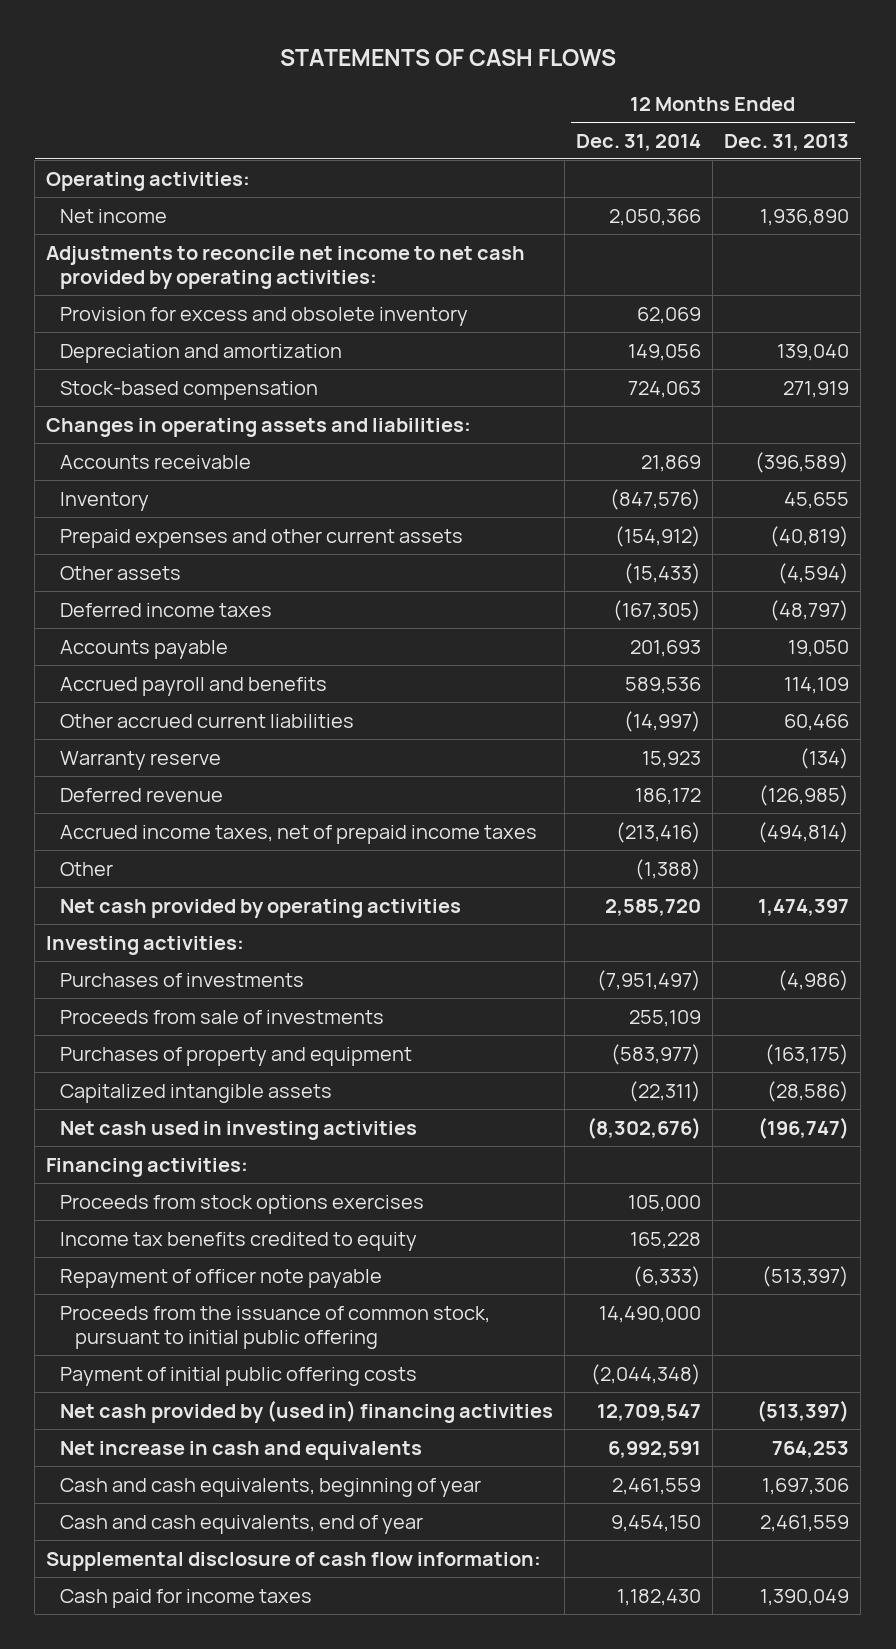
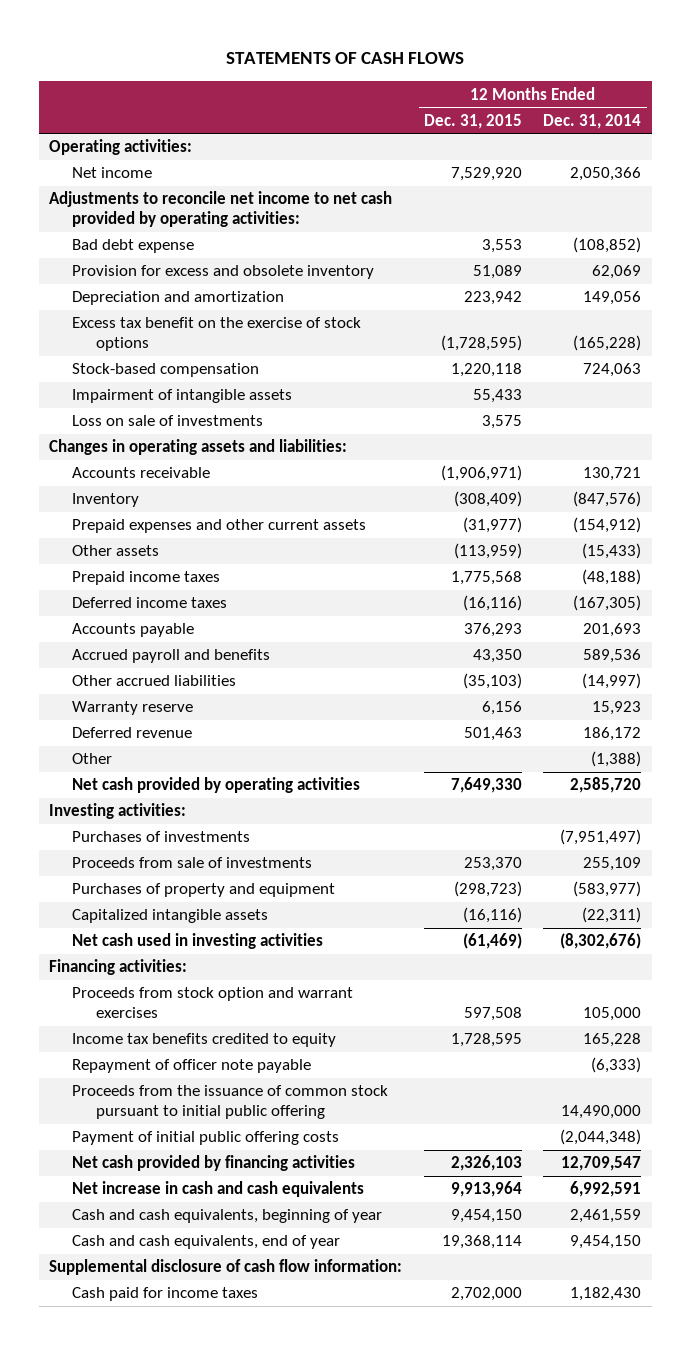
[724,133,850,151] Dec. 31, 2013 -> none
none -> [423,113,522,129] Dec. 31, 2015
none -> [72,239,195,254] Bad debt expense
none -> [72,317,362,352] Excess tax benefit on the exercise of stock options
none -> [72,389,293,404] Impairment of intangible assets
none -> [72,415,264,427] Loss on sale of investments
[641,454,702,472] 21,869 -> [583,467,642,482] 130,721
none -> [72,571,221,586] Prepaid income taxes
[60,713,355,728] Other accrued current liabilities -> [72,675,237,687] Other accrued liabilities
[60,824,538,844] Accrued income taxes, net of prepaid income taxes -> none
[60,1194,425,1214] Proceeds from stock options exercises -> [72,987,354,1019] Proceeds from stock option and warrant exercises
[60,1305,491,1349] Proceeds from the issuance of common stock, pursuant to initial public offering -> [72,1085,389,1120] Proceeds from the issuance of common stock pursuant to initial public offering
[60,1399,554,1423] Net cash provided by (used in) financing activities -> [72,1155,356,1172] Net cash provided by financing activities
[60,1440,423,1460] Net increase in cash and equivalents -> [72,1181,365,1198] Net increase in cash and cash equivalents

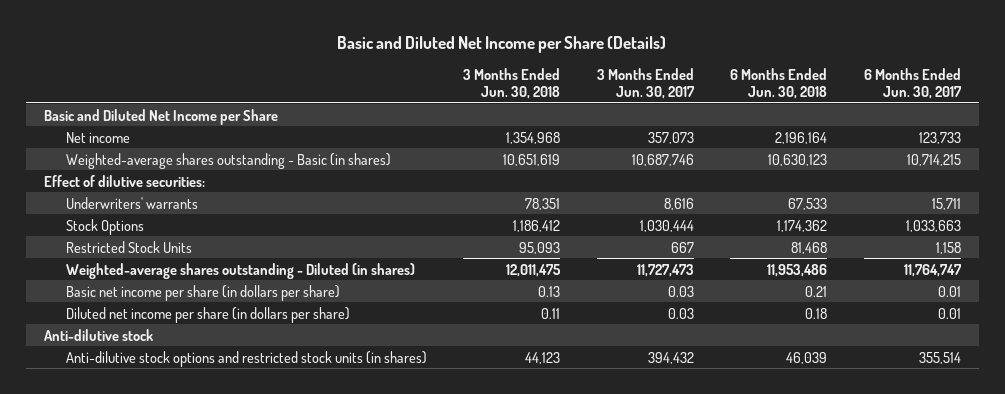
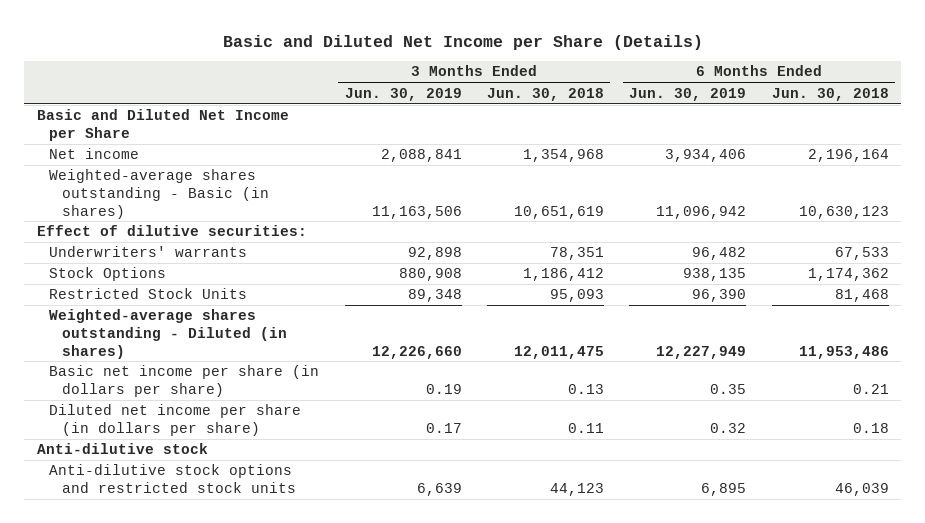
[596,67,695,99] 3 Months Ended Jun. 30, 2017 -> none
[863,67,962,99] 6 Months Ended Jun. 30, 2017 -> none
none -> [344,87,462,101] Jun. 30, 2019
none -> [629,87,747,101] Jun. 30, 2019
[65,350,427,367] Anti-dilutive stock options and restricted stock units (in shares) -> [49,464,296,493] Anti-dilutive stock options and restricted stock units

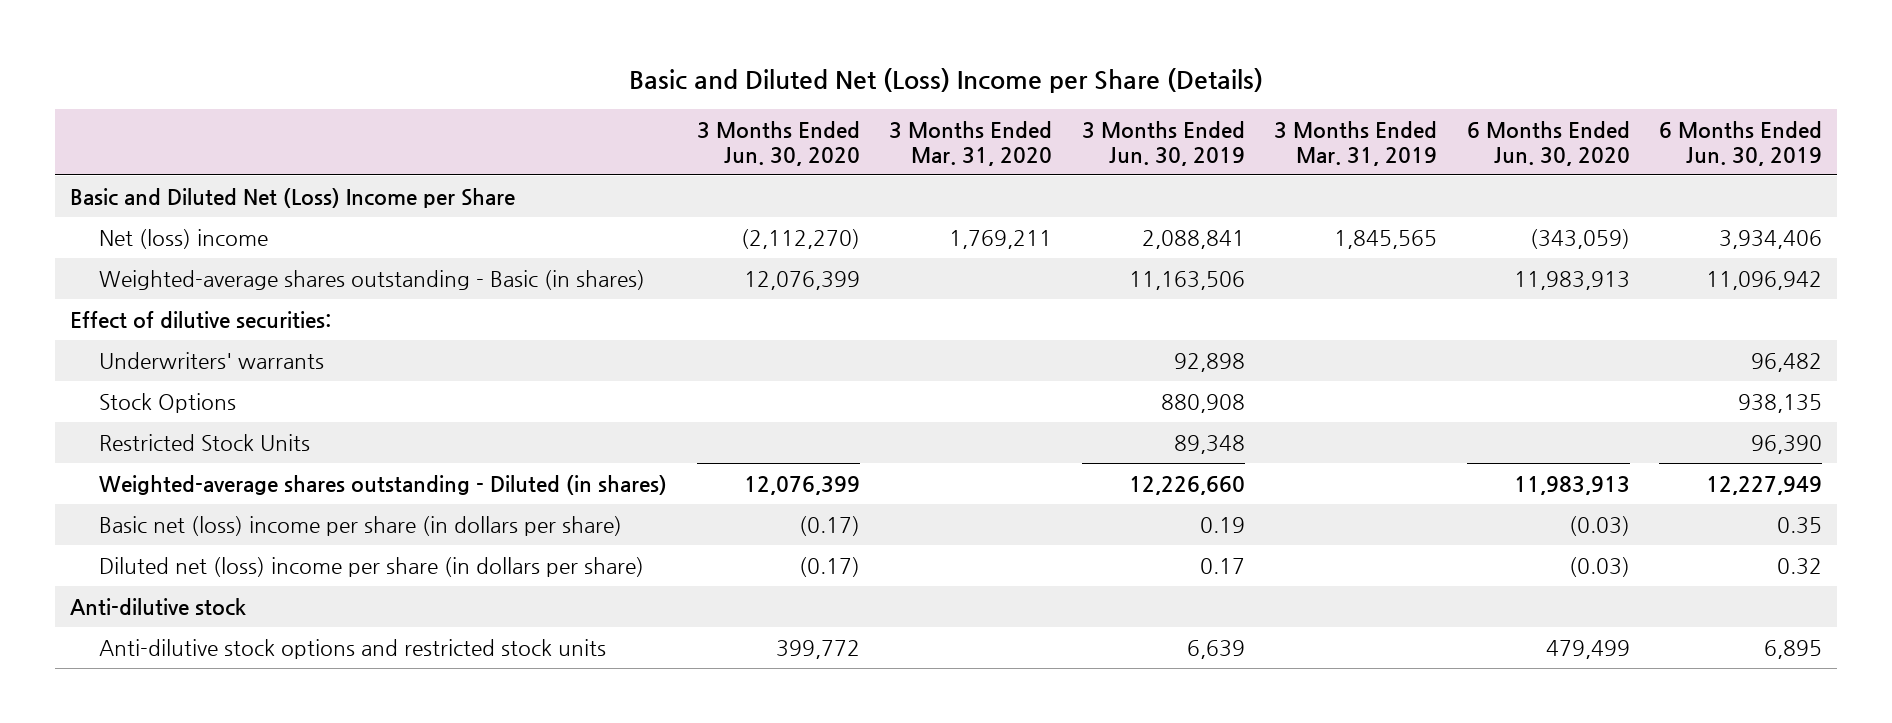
[222,34,703,50] Basic and Diluted Net Income per Share (Details) -> [628,67,1263,93] Basic and Diluted Net (Loss) Income per Share (Details)
[486,87,604,101] Jun. 30, 2018 -> none
[771,87,889,101] Jun. 30, 2018 -> none
none -> [696,120,860,167] 3 Months Ended Jun. 30, 2020
none -> [889,120,1053,167] 3 Months Ended Mar. 31, 2020
none -> [1274,120,1438,167] 3 Months Ended Mar. 31, 2019
none -> [1466,120,1630,167] 6 Months Ended Jun. 30, 2020
[36,109,289,141] Basic and Diluted Net Income per Share -> [69,187,515,208] Basic and Diluted Net (Loss) Income per Share
[49,148,140,160] Net income -> [99,228,269,249] Net (loss) income
[49,365,320,397] Basic net income per share (in dollars per share) -> [99,515,623,536] Basic net (loss) income per share (in dollars per share)
[49,404,302,436] Diluted net income per share (in dollars per share) -> [99,556,645,577] Diluted net (loss) income per share (in dollars per share)

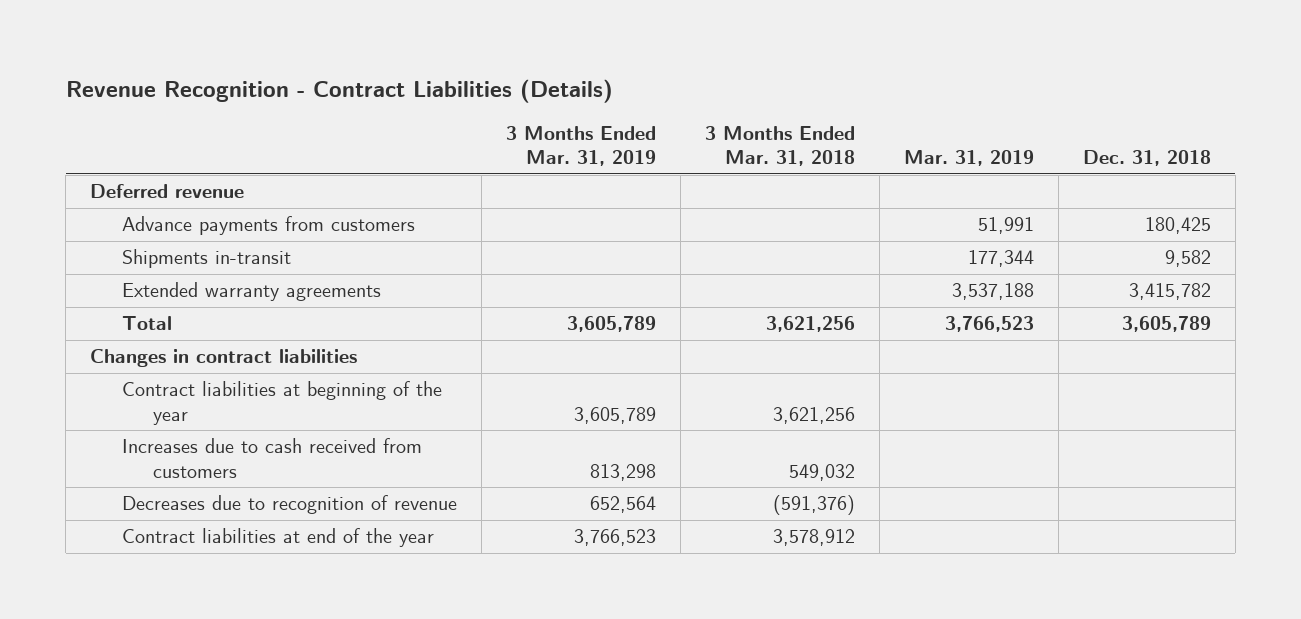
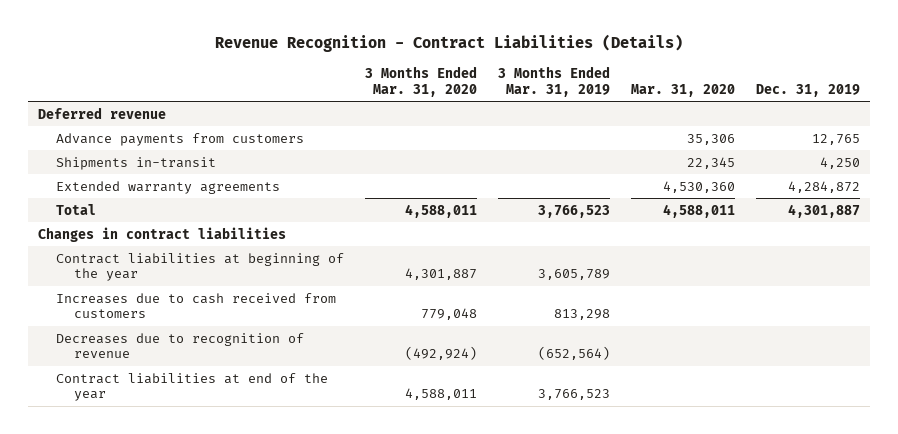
[704,125,855,167] 3 Months Ended Mar. 31, 2018 -> none
[903,150,1034,167] Mar. 31, 2019 -> none
[1082,150,1211,167] Dec. 31, 2018 -> none
none -> [365,65,478,97] 3 Months Ended Mar. 31, 2020
none -> [630,83,735,97] Mar. 31, 2020
none -> [755,83,860,97] Dec. 31, 2019
[566,316,656,333] 3,605,789 -> [538,204,611,218] 3,766,523
[589,496,656,514] 652,564 -> [538,346,611,361] (652,564)

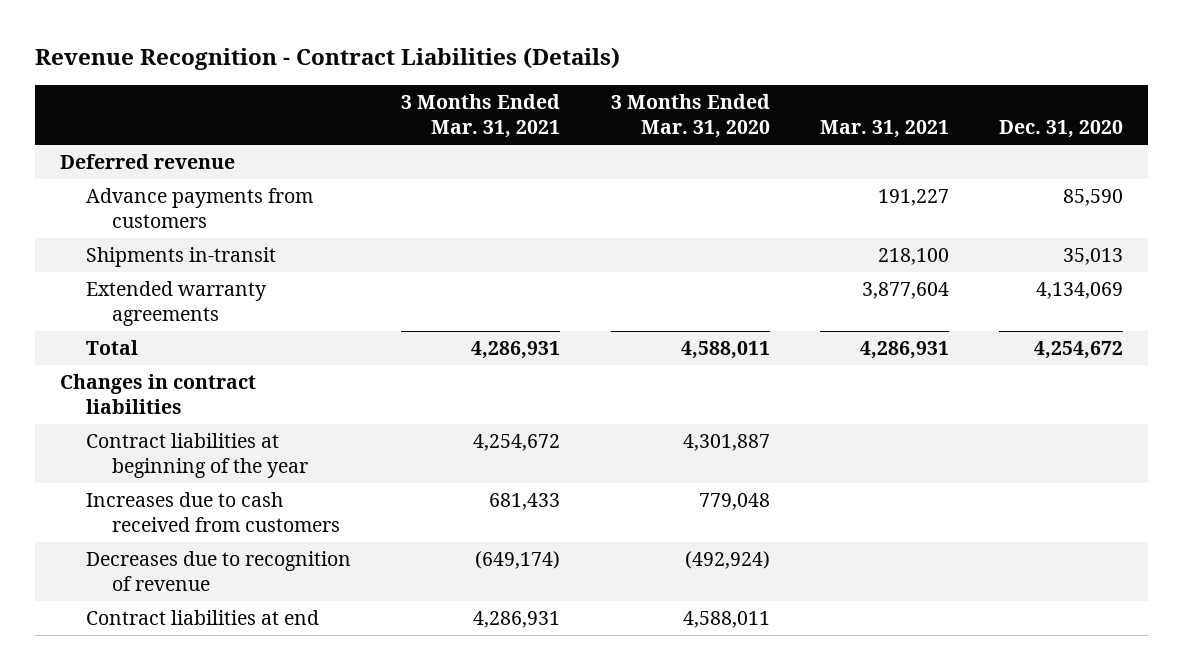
[498,65,611,97] 3 Months Ended Mar. 31, 2019 -> none
[630,83,735,97] Mar. 31, 2020 -> none
[755,83,860,97] Dec. 31, 2019 -> none
none -> [401,93,561,139] 3 Months Ended Mar. 31, 2021
none -> [819,120,949,139] Mar. 31, 2021
none -> [999,120,1124,139] Dec. 31, 2020
[56,372,329,402] Contract liabilities at end of the year -> [85,610,319,626] Contract liabilities at end

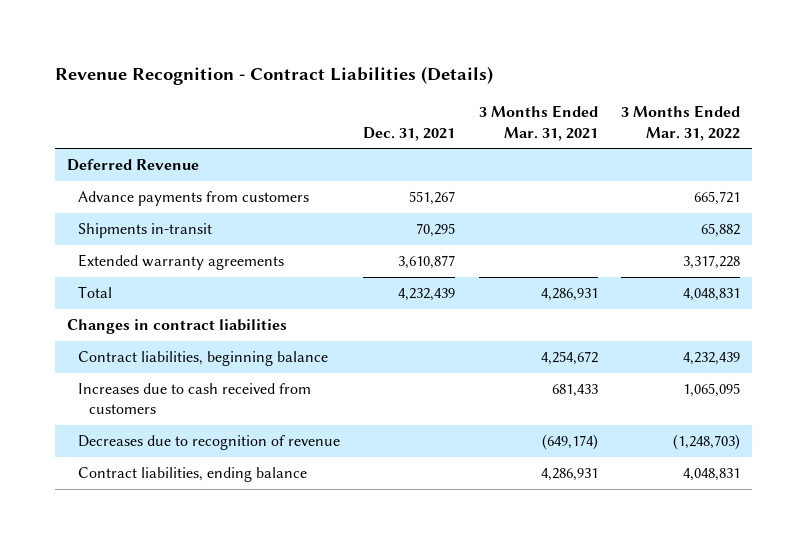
[610,93,770,139] 3 Months Ended Mar. 31, 2020 -> none
[819,120,949,139] Mar. 31, 2021 -> none
[999,120,1124,139] Dec. 31, 2020 -> none
none -> [363,126,456,141] Dec. 31, 2021
none -> [621,105,741,141] 3 Months Ended Mar. 31, 2022
[59,154,235,170] Deferred revenue -> [66,159,199,172] Deferred Revenue
[85,433,309,479] Contract liabilities at beginning of the year -> [78,351,329,367] Contract liabilities, beginning balance
[85,610,319,626] Contract liabilities at end -> [78,467,308,483] Contract liabilities, ending balance

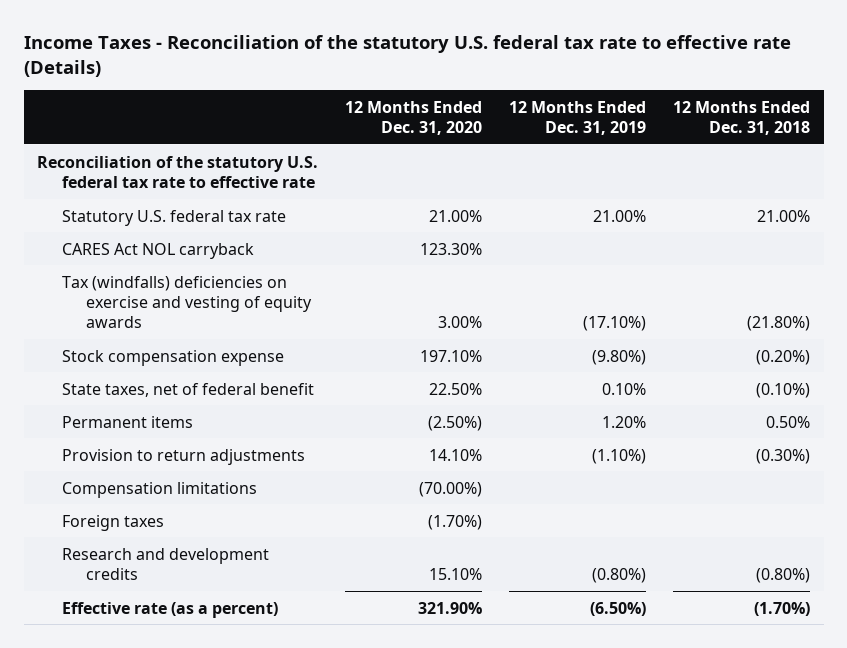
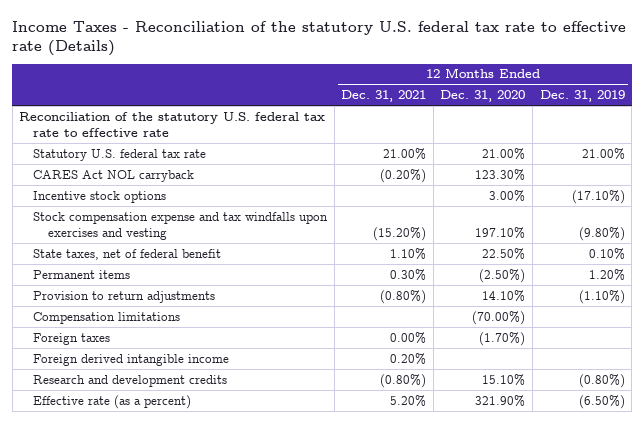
[673,100,811,135] 12 Months Ended Dec. 31, 2018 -> none
none -> [341,90,427,103] Dec. 31, 2021
[61,275,313,329] Tax (windfalls) deficiencies on exercise and vesting of equity awards -> [33,190,167,203] Incentive stock options
[61,349,284,366] Stock compensation expense -> [33,211,329,241] Stock compensation expense and tax windfalls upon exercises and vesting
none -> [33,353,230,366] Foreign derived intangible income

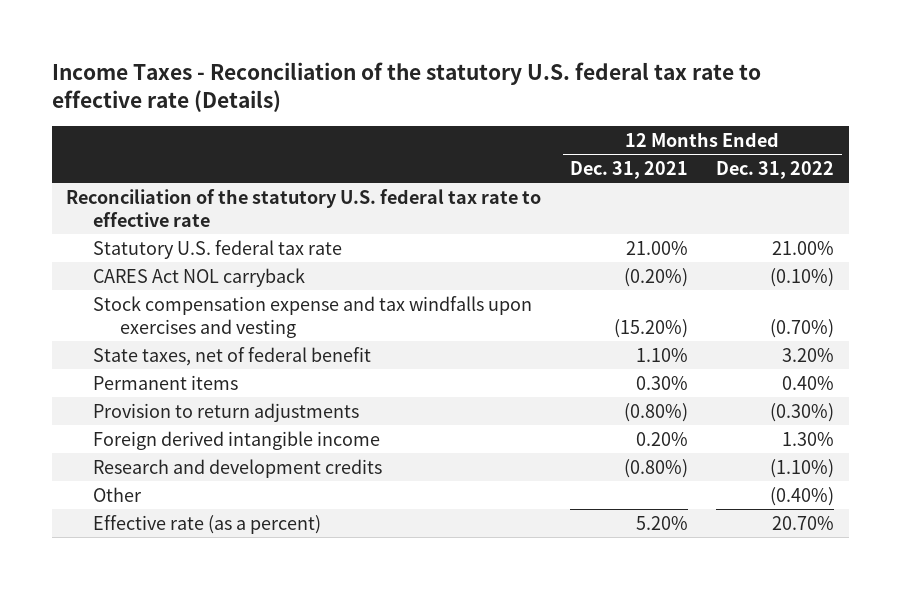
[440,90,526,103] Dec. 31, 2020 -> none
[539,90,625,103] Dec. 31, 2019 -> none
none -> [716,160,835,179] Dec. 31, 2022
[33,190,167,203] Incentive stock options -> none
[33,311,181,324] Compensation limitations -> none
[33,332,111,345] Foreign taxes -> none
none -> [93,486,143,502] Other

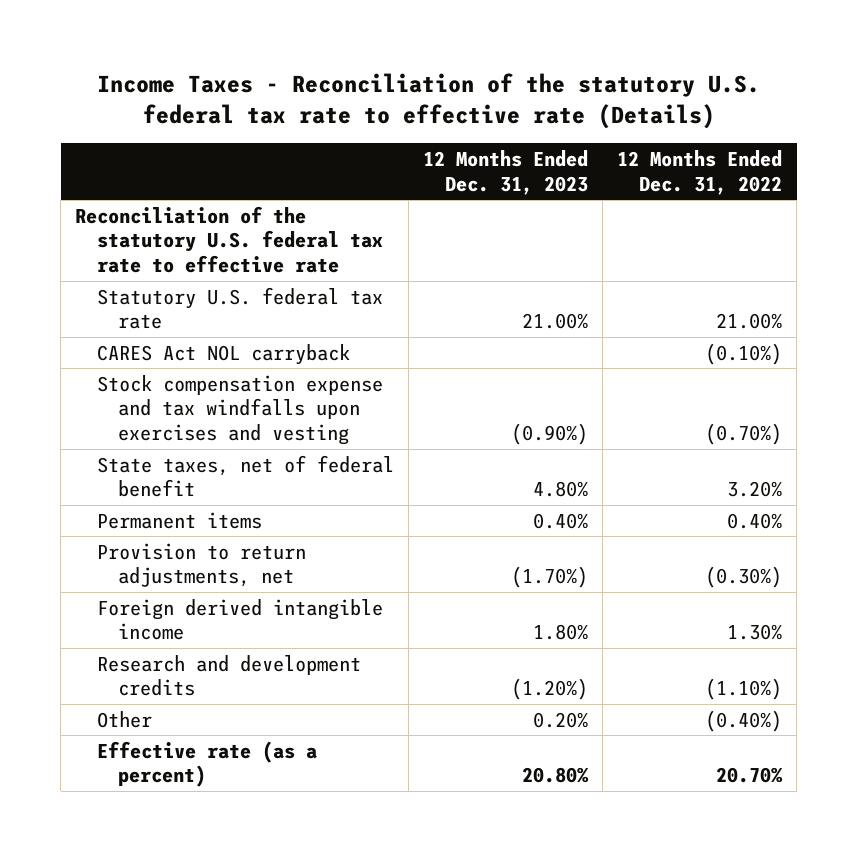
[569,160,688,179] Dec. 31, 2021 -> none
none -> [422,149,588,195] 12 Months Ended Dec. 31, 2023
[93,402,360,422] Provision to return adjustments -> [96,542,306,588] Provision to return adjustments, net

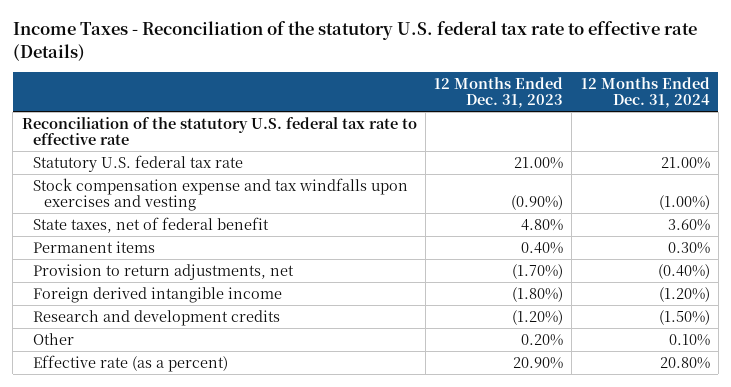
[617,149,783,195] 12 Months Ended Dec. 31, 2022 -> none
none -> [580,76,710,109] 12 Months Ended Dec. 31, 2024
[96,343,350,365] CARES Act NOL carryback -> none
[532,624,588,641] 1.80% -> [512,286,564,302] (1.80%)
[521,767,589,784] 20.80% -> [513,356,564,369] 20.90%

